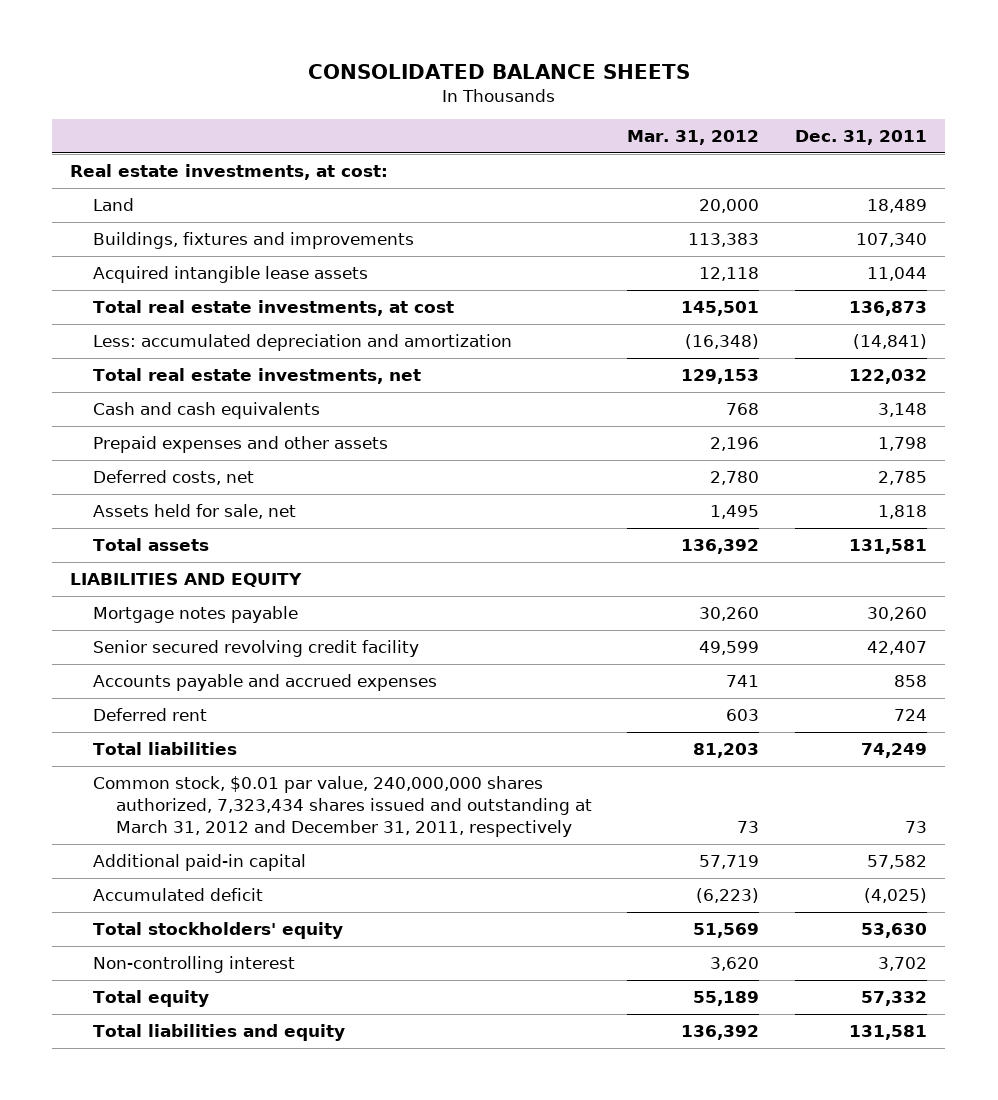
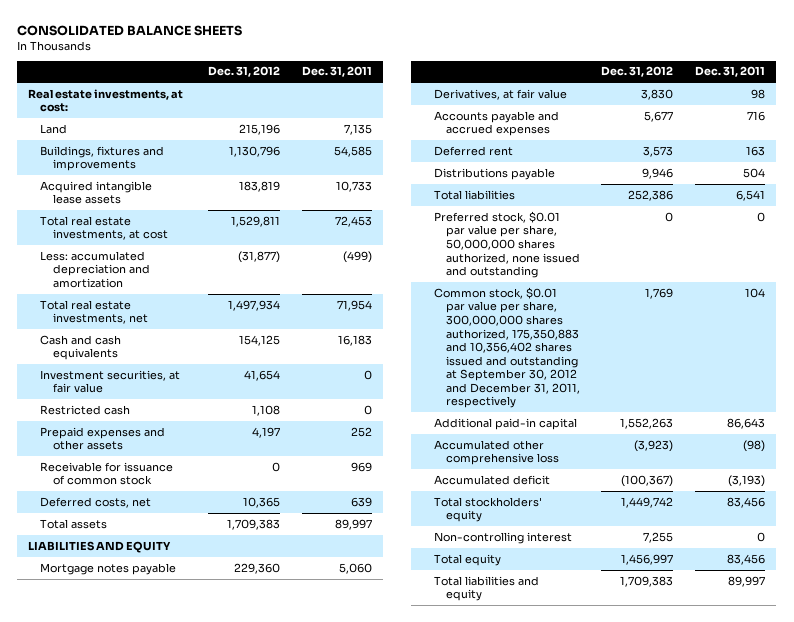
[627,129,760,145] Mar. 31, 2012 -> none
none -> [208,66,281,78] Dec. 31, 2012
[92,504,296,520] Assets held for sale, net -> none
[867,199,928,214] 18,489 -> [344,123,373,135] 7,135
[856,233,928,248] 107,340 -> [334,145,373,157] 54,585
[867,267,928,282] 11,044 -> [336,180,373,192] 10,733
[849,301,928,317] 136,873 -> [335,215,373,227] 72,453
[853,334,928,350] (14,841) -> [343,250,373,263] (499)
[849,369,928,385] 122,032 -> [337,299,373,311] 71,954
[878,403,928,418] 3,148 -> [338,334,373,346] 16,183
none -> [40,369,181,394] Investment securities, at fair value
none -> [40,404,131,415] Restricted cash
[878,437,928,452] 1,798 -> [351,426,373,437] 252
none -> [40,461,174,486] Receivable for issuance of common stock
[878,471,928,486] 2,785 -> [351,496,373,507] 639
[849,539,928,555] 131,581 -> [335,518,373,530] 89,997
[92,640,419,658] Senior secured revolving credit facility -> none
[867,607,928,622] 30,260 -> [339,562,373,574] 5,060
none -> [433,88,567,100] Derivatives, at fair value
[894,675,928,688] 858 -> [747,110,766,121] 716
[894,709,928,722] 724 -> [746,145,766,156] 163
none -> [433,167,555,180] Distributions payable
[861,743,928,759] 74,249 -> [736,189,766,201] 6,541
none -> [433,210,580,279] Preferred stock, $0.01 par value per share, 50,000,000 shares authorized, none issued and outstanding
[92,776,592,838] Common stock, $0.01 par value, 240,000,000 shares authorized, 7,323,434 shares issued and outstanding at March 31, 2012 and December 31, 2011, respectively -> [433,286,580,409] Common stock, $0.01 par value per share, 300,000,000 shares authorized, 175,350,883 and 10,356,402 shares issued and outstanding at September 30, 2012 and December 31, 2011, respectively
[905,821,928,834] 73 -> [745,287,766,298] 104
[867,855,928,870] 57,582 -> [727,417,766,429] 86,643
none -> [433,439,559,466] Accumulated other comprehensive loss
[864,888,928,904] (4,025) -> [728,474,766,487] (3,193)
[861,923,928,939] 53,630 -> [727,496,766,508] 83,456
[878,957,928,972] 3,702 -> [757,531,766,542] 0
[861,991,928,1007] 57,332 -> [727,553,766,565] 83,456
[849,1025,928,1041] 131,581 -> [728,575,766,587] 89,997

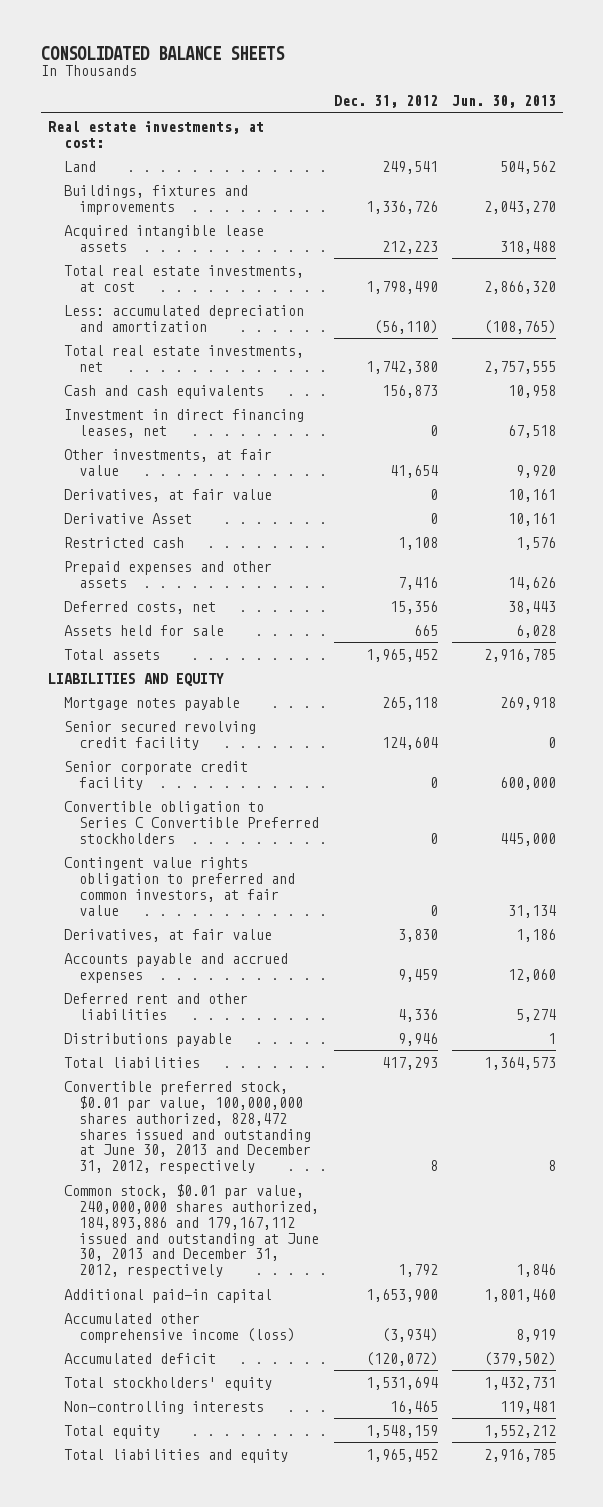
[302,66,373,78] Dec. 31, 2011 -> none
none -> [451,95,556,109] Jun. 30, 2013
[239,123,281,135] 215,196 -> [381,160,438,174] 249,541
[229,145,281,157] 1,130,796 -> [365,200,438,214] 1,336,726
[239,180,281,192] 183,819 -> [381,240,438,254] 212,223
[231,215,281,227] 1,529,811 -> [365,280,438,294] 1,798,490
[238,250,281,263] (31,877) -> [373,319,438,334] (56,110)
[228,299,281,311] 1,497,934 -> [365,360,438,374] 1,742,380
[239,334,281,346] 154,125 -> [381,384,438,398] 156,873
none -> [63,408,304,438] Investment in direct financing leases, net
[40,369,181,394] Investment securities, at fair value -> [63,448,272,476] Other investments, at fair value
none -> [63,488,272,502] Derivatives, at fair value
none -> [63,512,192,524] Derivative Asset
[40,461,174,486] Receivable for issuance of common stock -> none
[252,426,281,438] 4,197 -> [397,576,438,590] 7,416
[243,496,281,508] 10,365 -> [389,600,438,614] 15,356
none -> [63,624,224,636] Assets held for sale
[227,518,281,530] 1,709,383 -> [365,648,438,662] 1,965,452
[234,562,281,574] 229,360 -> [381,696,438,710] 265,118
none -> [63,720,256,750] Senior secured revolving credit facility
none -> [63,760,248,790] Senior corporate credit facility
none -> [63,800,320,844] Convertible obligation to Series C Convertible Preferred stockholders
none -> [63,856,296,916] Contingent value rights obligation to preferred and common investors, at fair value
[644,110,674,122] 5,677 -> [397,968,438,982] 9,459
[433,145,513,156] Deferred rent -> [63,992,248,1020] Deferred rent and other liabilities
[643,145,674,157] 3,573 -> [397,1008,438,1022] 4,336
[628,189,674,201] 252,386 -> [381,1056,438,1070] 417,293
[433,210,580,279] Preferred stock, $0.01 par value per share, 50,000,000 shares authorized, none issued and outstanding -> [63,1080,312,1175] Convertible preferred stock, $0.01 par value, 100,000,000 shares authorized, 828,472 shares issued and outstanding at June 30, 2013 and December 31, 2012, respectively
[665,211,674,222] 0 -> [429,1160,438,1172] 8
[433,286,580,409] Common stock, $0.01 par value per share, 300,000,000 shares authorized, 175,350,883 and 10,356,402 shares issued and outstanding at September 30, 2012 and December 31, 2011, respectively -> [63,1183,320,1279] Common stock, $0.01 par value, 240,000,000 shares authorized, 184,893,886 and 179,167,112 issued and outstanding at June 30, 2013 and December 31, 2012, respectively
[645,287,674,299] 1,769 -> [397,1264,438,1278] 1,792
[620,417,674,429] 1,552,263 -> [365,1288,438,1302] 1,653,900
[433,439,559,466] Accumulated other comprehensive loss -> [63,1312,296,1343] Accumulated other comprehensive income (loss)
[634,439,674,452] (3,923) -> [381,1327,438,1342] (3,934)
[621,474,674,487] (100,367) -> [365,1351,438,1366] (120,072)
[621,496,674,508] 1,449,742 -> [365,1376,438,1390] 1,531,694
[433,531,572,544] Non-controlling interest -> [63,1400,264,1414] Non-controlling interests
[643,531,674,543] 7,255 -> [389,1400,438,1414] 16,465
[621,553,674,565] 1,456,997 -> [365,1424,438,1438] 1,548,159
[620,575,674,587] 1,709,383 -> [365,1448,438,1462] 1,965,452

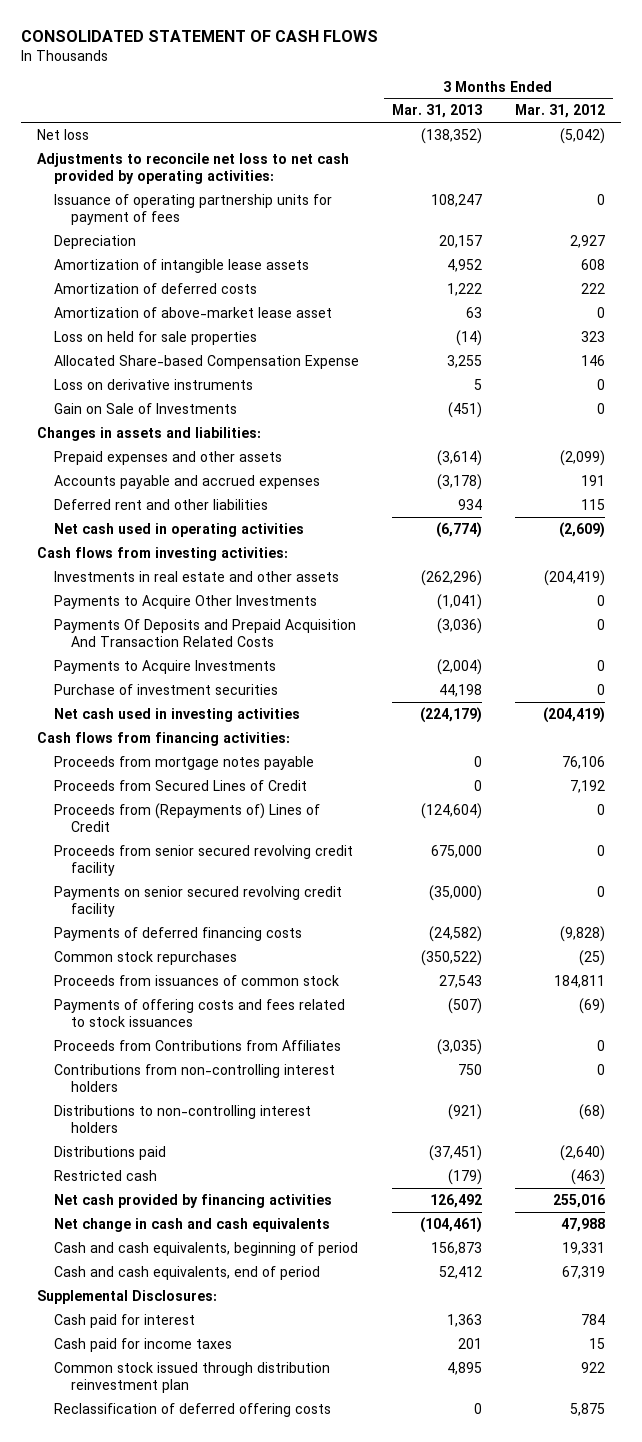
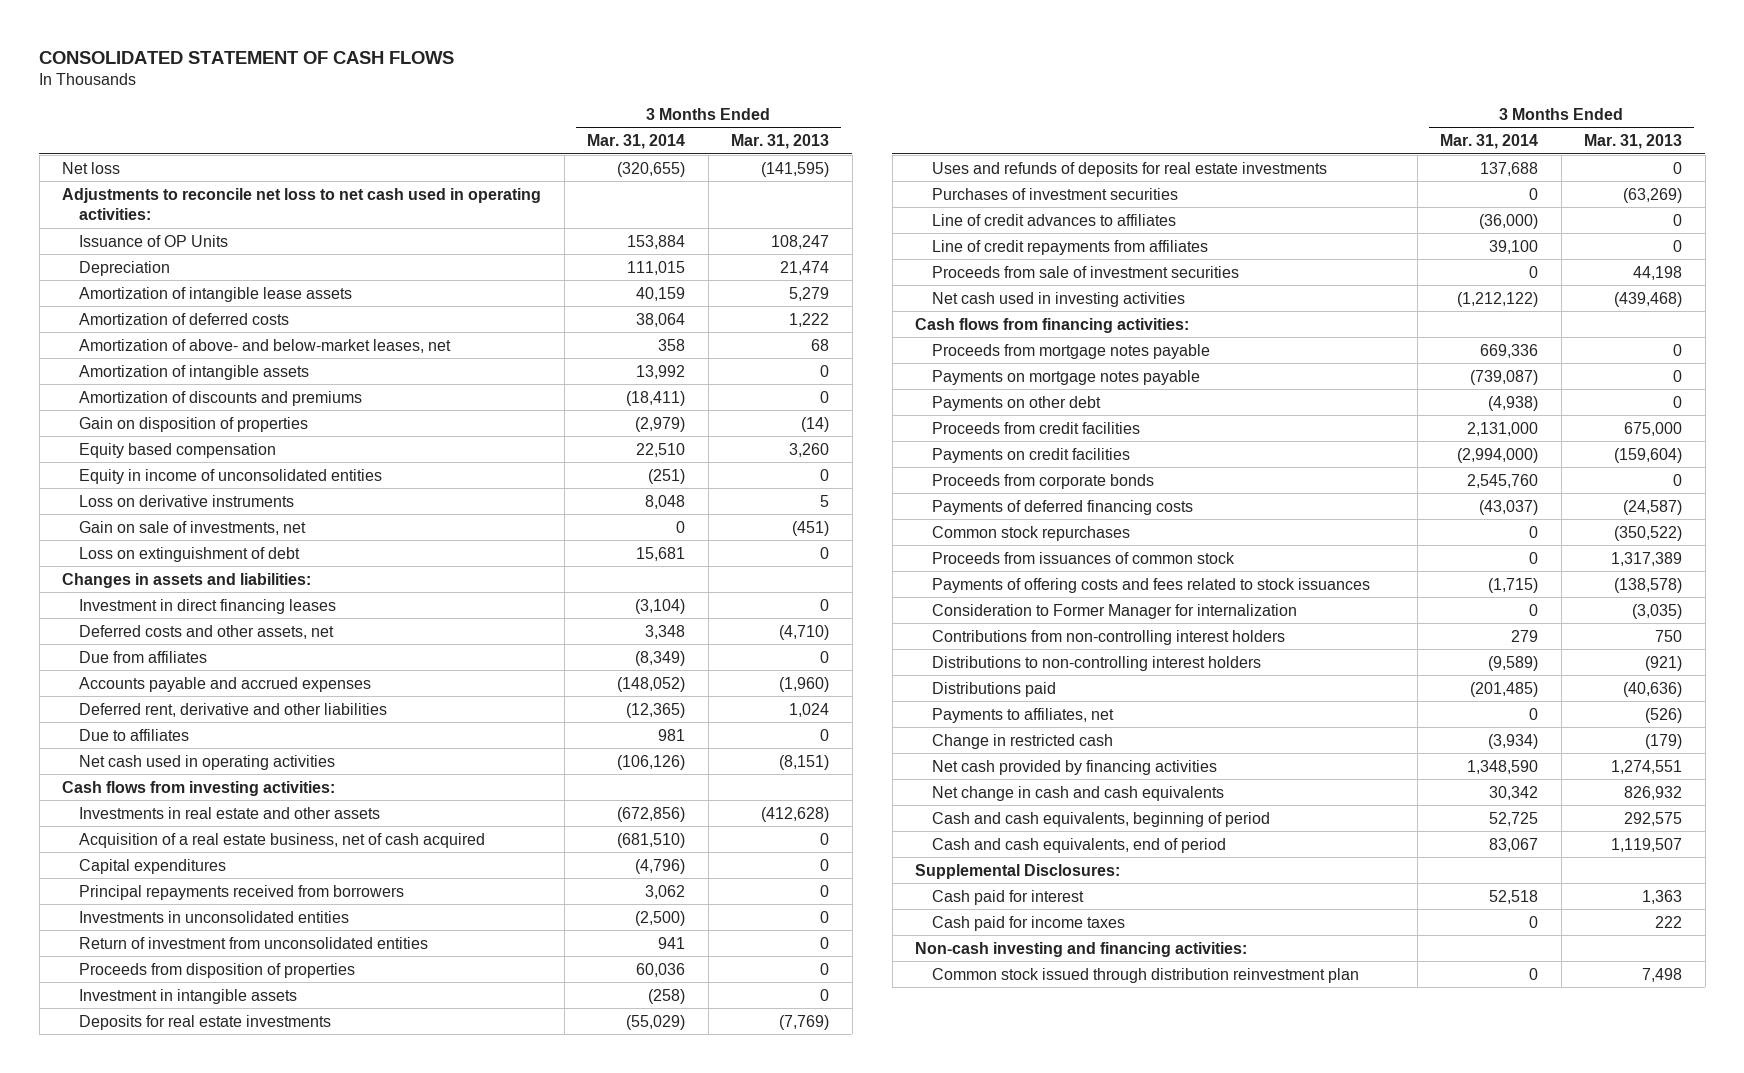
[514,104,605,119] Mar. 31, 2012 -> none
none -> [587,134,686,150] Mar. 31, 2014
[420,127,482,144] (138,352) -> [761,161,830,177] (141,595)
[37,152,350,185] Adjustments to reconcile net loss to net cash provided by operating activities: -> [62,187,542,221] Adjustments to reconcile net loss to net cash used in operating activities:
[54,193,333,226] Issuance of operating partnership units for payment of fees -> [79,234,229,247] Issuance of OP Units
[438,234,482,248] 20,157 -> [780,260,830,275] 21,474
[446,258,482,272] 4,952 -> [789,286,830,301] 5,279
[54,306,333,318] Amortization of above-market lease asset -> [79,338,452,353] Amortization of above- and below-market leases, net
[465,306,482,318] 63 -> [811,338,830,351] 68
none -> [79,364,310,380] Amortization of intangible assets
none -> [79,390,363,406] Amortization of discounts and premiums
[54,330,258,345] Loss on held for sale properties -> [79,416,309,432] Gain on disposition of properties
[54,354,360,369] Allocated Share-based Compensation Expense -> [79,442,277,458] Equity based compensation
[446,354,482,368] 3,255 -> [789,442,830,457] 3,260
none -> [79,468,383,484] Equity in income of unconsolidated entities
[54,402,238,414] Gain on Sale of Investments -> [79,520,307,535] Gain on sale of investments, net
none -> [79,546,301,562] Loss on extinguishment of debt
none -> [79,598,337,614] Investment in direct financing leases
[54,450,283,465] Prepaid expenses and other assets -> [79,624,335,639] Deferred costs and other assets, net
[436,449,482,466] (3,614) -> [779,624,830,640] (4,710)
none -> [79,650,208,663] Due from affiliates
[436,473,482,490] (3,178) -> [779,676,830,692] (1,960)
[54,498,269,510] Deferred rent and other liabilities -> [79,702,388,717] Deferred rent, derivative and other liabilities
[457,498,482,510] 934 -> [789,702,830,717] 1,024
none -> [79,728,190,741] Due to affiliates
[435,521,482,538] (6,774) -> [779,754,830,770] (8,151)
[54,594,318,609] Payments to Acquire Other Investments -> none
[54,618,357,648] Payments Of Deposits and Prepaid Acquisition And Transaction Related Costs -> none
[54,659,277,674] Payments to Acquire Investments -> none
[420,569,482,586] (262,296) -> [761,806,830,822] (412,628)
none -> [79,832,486,848] Acquisition of a real estate business, net of cash acquired
none -> [79,858,227,874] Capital expenditures
none -> [79,884,405,900] Principal repayments received from borrowers
none -> [79,910,350,923] Investments in unconsolidated entities
none -> [79,936,429,949] Return of investment from unconsolidated entities
none -> [79,962,356,978] Proceeds from disposition of properties
none -> [79,988,298,1004] Investment in intangible assets
none -> [79,1014,332,1030] Deposits for real estate investments
none -> [932,161,1328,177] Uses and refunds of deposits for real estate investments
none -> [932,187,1179,200] Purchases of investment securities
none -> [932,213,1177,226] Line of credit advances to affiliates
none -> [932,239,1209,255] Line of credit repayments from affiliates
[54,683,279,695] Purchase of investment securities -> [932,265,1240,278] Proceeds from sale of investment securities
[419,706,482,723] (224,179) -> [1614,291,1683,307] (439,468)
[54,802,321,833] Proceeds from (Repayments of) Lines of Credit -> none
[54,844,354,877] Proceeds from senior secured revolving credit facility -> none
[54,885,343,918] Payments on senior secured revolving credit facility -> none
none -> [932,369,1201,385] Payments on mortgage notes payable
none -> [932,395,1102,411] Payments on other debt
[54,779,308,791] Proceeds from Secured Lines of Credit -> [932,421,1141,434] Proceeds from credit facilities
[473,779,482,791] 0 -> [1624,421,1683,436] 675,000
none -> [932,447,1131,463] Payments on credit facilities
none -> [932,473,1155,489] Proceeds from corporate bonds
[428,925,482,942] (24,582) -> [1623,499,1683,515] (24,587)
[438,974,482,988] 27,543 -> [1611,551,1683,566] 1,317,389
[447,997,482,1014] (507) -> [1614,577,1683,593] (138,578)
[54,1039,342,1051] Proceeds from Contributions from Affiliates -> [932,603,1298,619] Consideration to Former Manager for internalization
[428,1144,482,1161] (37,451) -> [1623,681,1683,697] (40,636)
none -> [932,707,1115,723] Payments to affiliates, net
[54,1169,158,1181] Restricted cash -> [932,733,1114,749] Change in restricted cash
[429,1193,482,1208] 126,492 -> [1611,759,1683,774] 1,274,551
[419,1216,482,1233] (104,461) -> [1624,785,1683,800] 826,932
[430,1241,482,1255] 156,873 -> [1624,811,1683,826] 292,575
[438,1265,482,1279] 52,412 -> [1611,837,1683,852] 1,119,507
[54,1402,332,1417] Reclassification of deferred offering costs -> none
[457,1337,482,1349] 201 -> [1655,915,1683,928] 222
none -> [915,941,1248,957] Non-cash investing and financing activities:
[446,1361,482,1375] 4,895 -> [1642,967,1683,982] 7,498

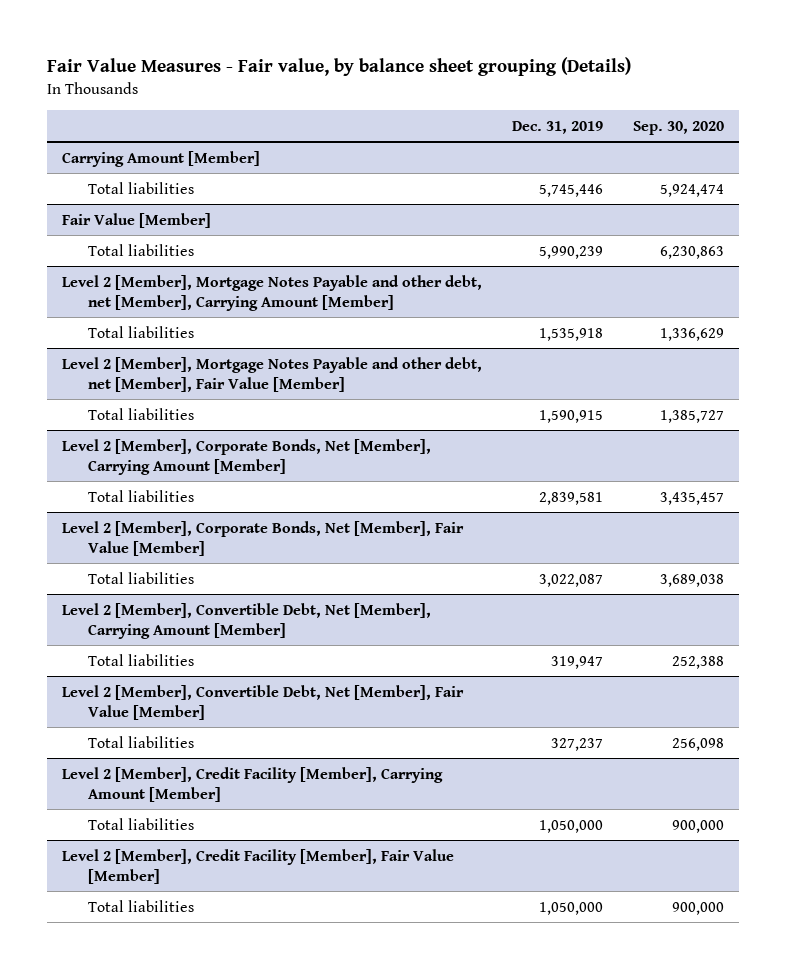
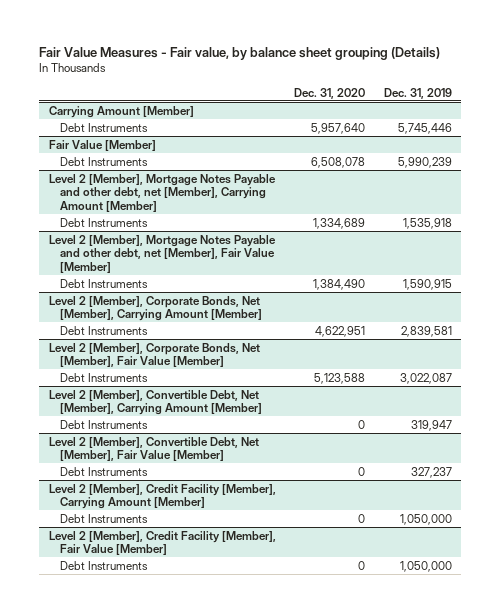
[633,120,725,135] Sep. 30, 2020 -> none
none -> [294,87,366,99] Dec. 31, 2020
[88,181,195,194] Total liabilities -> [59,122,148,132] Debt Instruments
[88,243,195,256] Total liabilities -> [59,156,148,166] Debt Instruments
[88,325,195,338] Total liabilities -> [59,217,148,227] Debt Instruments
[88,407,195,420] Total liabilities -> [59,278,148,288] Debt Instruments
[88,489,195,502] Total liabilities -> [59,325,148,335] Debt Instruments
[88,571,195,584] Total liabilities -> [59,372,148,382] Debt Instruments
[88,653,195,666] Total liabilities -> [59,419,148,429] Debt Instruments
[88,735,195,748] Total liabilities -> [59,466,148,476] Debt Instruments
[88,817,195,830] Total liabilities -> [59,513,148,523] Debt Instruments
[88,899,195,912] Total liabilities -> [59,560,148,570] Debt Instruments

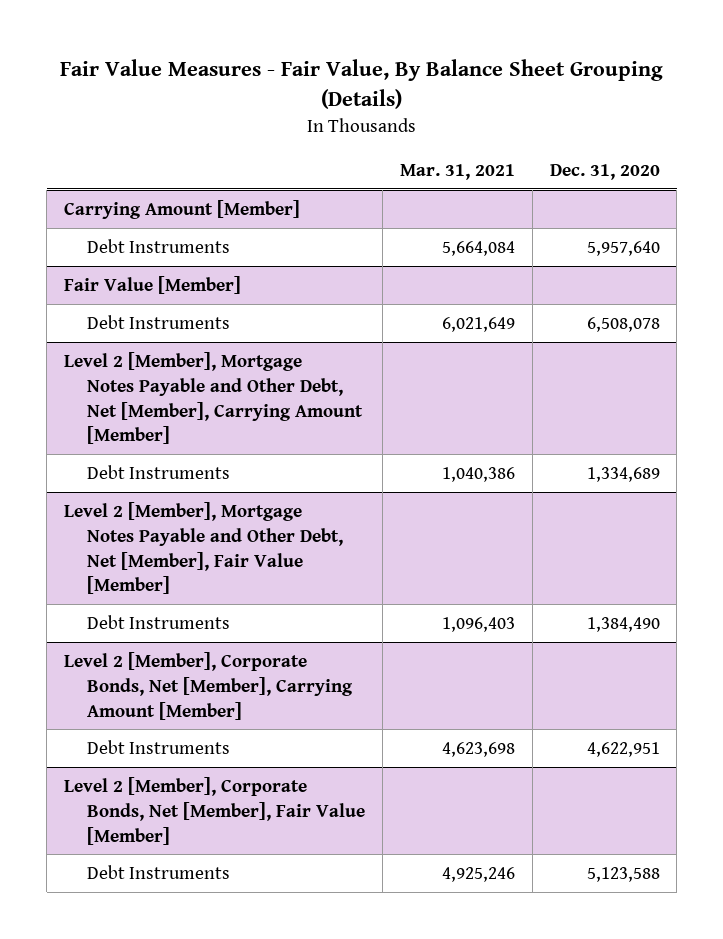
[39,47,441,61] Fair Value Measures - Fair value, by balance sheet grouping (Details) -> [59,59,663,110] Fair Value Measures - Fair Value, By Balance Sheet Grouping (Details)
[383,87,452,99] Dec. 31, 2019 -> none
none -> [399,163,515,180] Mar. 31, 2021
[48,173,276,212] Level 2 [Member], Mortgage Notes Payable and other debt, net [Member], Carrying Amount [Member] -> [63,351,364,445] Level 2 [Member], Mortgage Notes Payable and Other Debt, Net [Member], Carrying Amount [Member]
[48,234,276,273] Level 2 [Member], Mortgage Notes Payable and other debt, net [Member], Fair Value [Member] -> [63,501,344,595] Level 2 [Member], Mortgage Notes Payable and Other Debt, Net [Member], Fair Value [Member]
[48,389,262,416] Level 2 [Member], Convertible Debt, Net [Member], Carrying Amount [Member] -> none
[59,419,148,429] Debt Instruments -> none
[48,436,259,462] Level 2 [Member], Convertible Debt, Net [Member], Fair Value [Member] -> none
[59,466,148,476] Debt Instruments -> none
[48,483,276,510] Level 2 [Member], Credit Facility [Member], Carrying Amount [Member] -> none
[59,513,148,523] Debt Instruments -> none
[48,530,276,556] Level 2 [Member], Credit Facility [Member], Fair Value [Member] -> none
[59,560,148,570] Debt Instruments -> none

